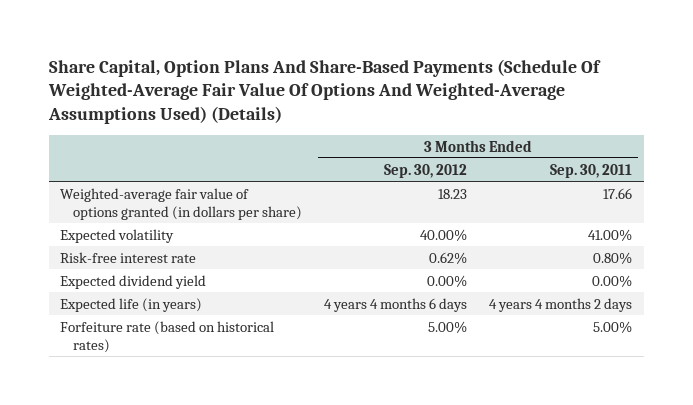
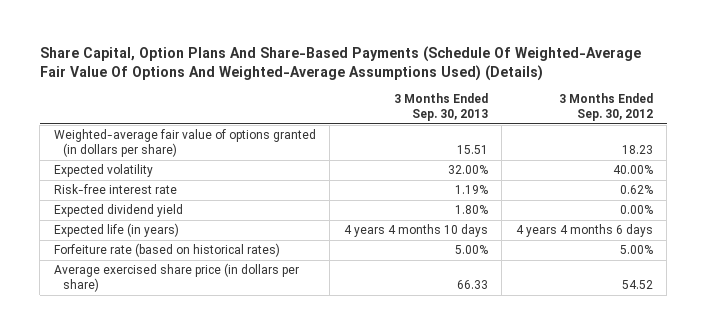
[550,163,633,178] Sep. 30, 2011 -> none
none -> [393,93,488,122] 3 Months Ended Sep. 30, 2013
none -> [53,263,299,293] Average exercised share price (in dollars per share)

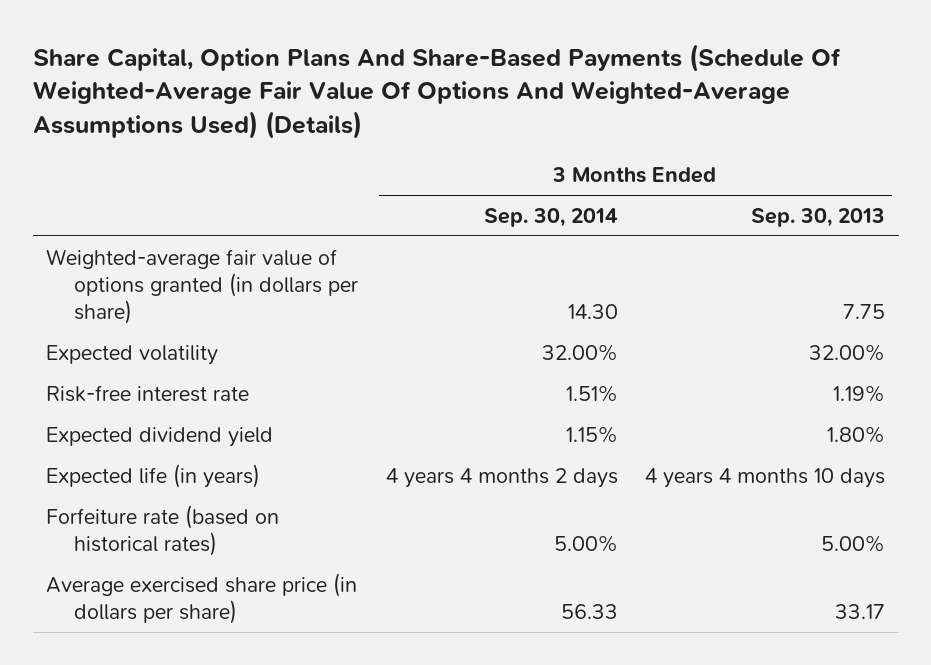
[558,93,653,122] 3 Months Ended Sep. 30, 2012 -> none
none -> [483,207,618,227] Sep. 30, 2014
[456,145,488,155] 15.51 -> [843,304,886,320] 7.75
[456,280,488,290] 66.33 -> [835,603,886,619] 33.17

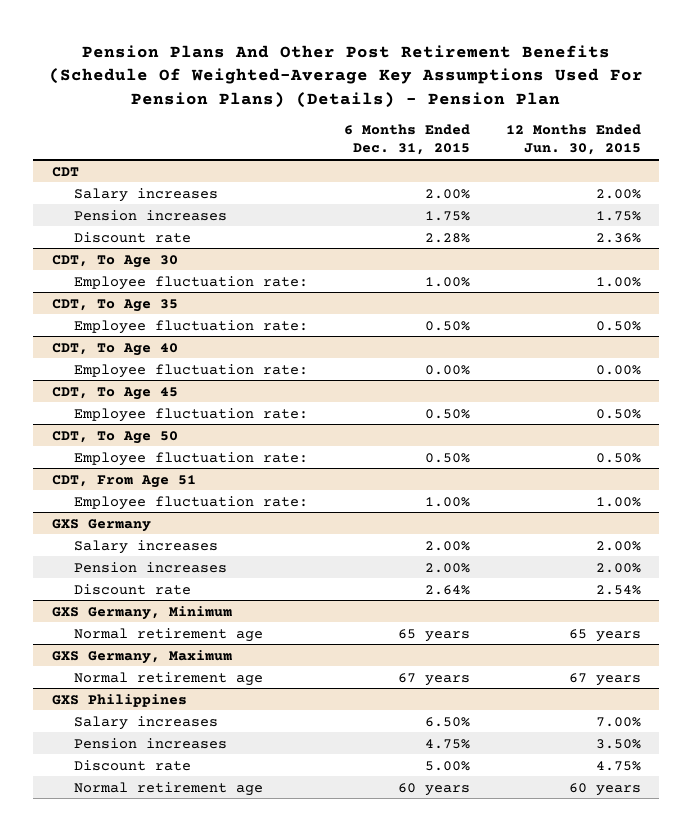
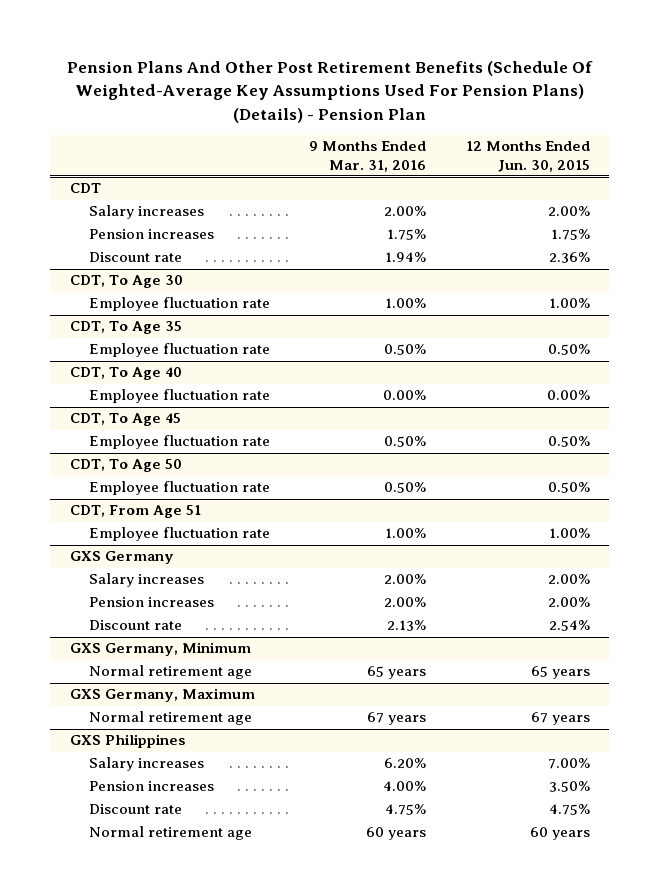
[343,124,470,156] 6 Months Ended Dec. 31, 2015 -> none
none -> [309,141,427,172] 9 Months Ended Mar. 31, 2016
[73,275,308,290] Employee fluctuation rate: -> [88,297,270,312] Employee fluctuation rate
[73,319,308,334] Employee fluctuation rate: -> [88,343,270,358] Employee fluctuation rate
[73,363,308,378] Employee fluctuation rate: -> [88,389,270,404] Employee fluctuation rate
[73,407,308,422] Employee fluctuation rate: -> [88,435,270,450] Employee fluctuation rate
[73,451,308,466] Employee fluctuation rate: -> [88,481,270,496] Employee fluctuation rate
[73,495,308,510] Employee fluctuation rate: -> [88,527,270,542] Employee fluctuation rate

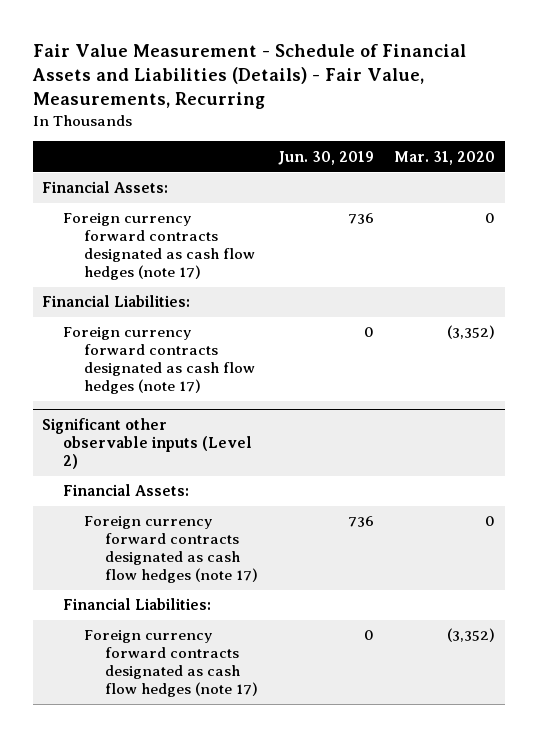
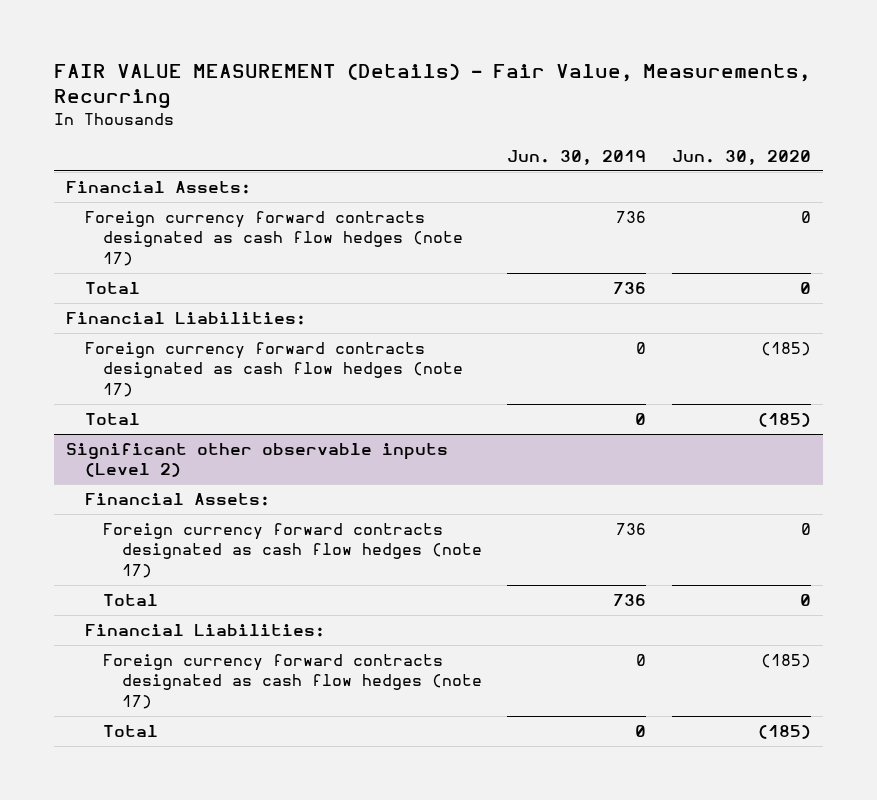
[31,43,466,109] Fair Value Measurement - Schedule of Financial Assets and Liabilities (Details) - Fair Value, Measurements, Recurring -> [53,63,810,109] FAIR VALUE MEASUREMENT (Details) - Fair Value, Measurements, Recurring
[393,150,495,165] Mar. 31, 2020 -> none
none -> [671,149,811,165] Jun. 30, 2020
none -> [84,282,140,295] Total
none -> [84,413,140,426] Total
none -> [103,594,159,607] Total
none -> [103,725,159,738] Total

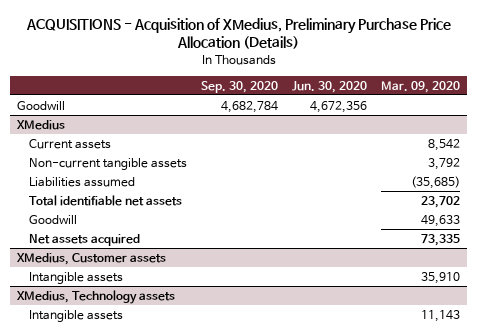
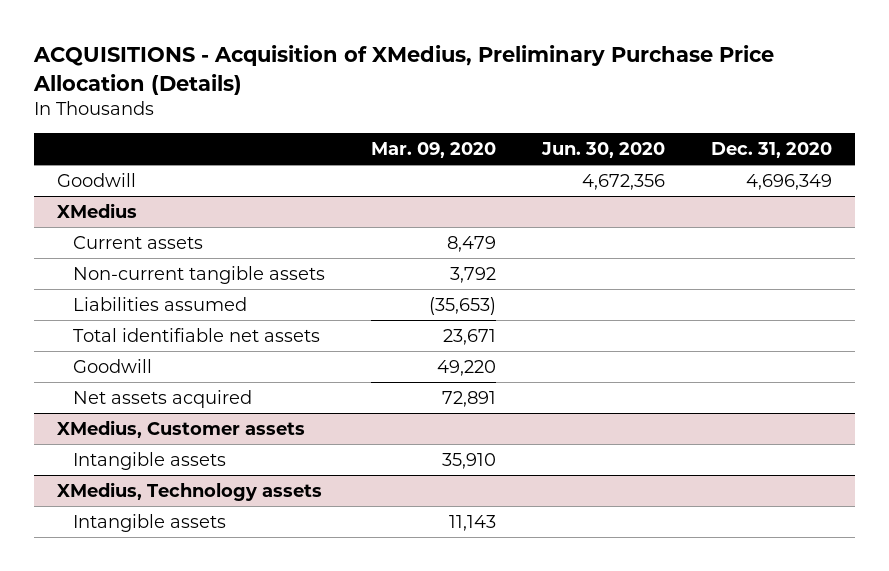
[201,80,279,93] Sep. 30, 2020 -> none
none -> [710,142,832,159] Dec. 31, 2020
[428,138,461,151] 8,542 -> [446,235,496,252] 8,479
[411,175,461,189] (35,685) -> [428,296,496,315] (35,653)
[421,195,461,208] 23,702 -> [442,328,496,345] 23,671
[421,214,461,227] 49,633 -> [436,359,496,376] 49,220
[421,233,461,246] 73,335 -> [441,390,496,407] 72,891

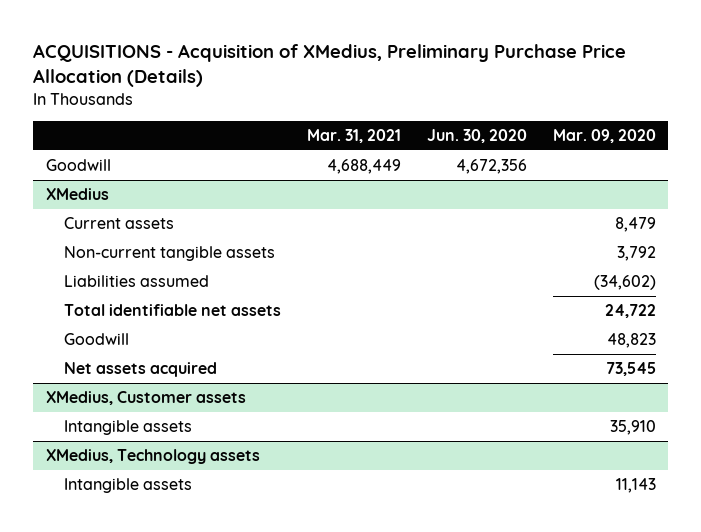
[710,142,832,159] Dec. 31, 2020 -> none
none -> [306,129,401,144] Mar. 31, 2021
[428,296,496,315] (35,653) -> [593,275,656,291] (34,602)
[442,328,496,345] 23,671 -> [604,304,656,319] 24,722
[436,359,496,376] 49,220 -> [606,333,656,349] 48,823
[441,390,496,407] 72,891 -> [605,362,656,377] 73,545

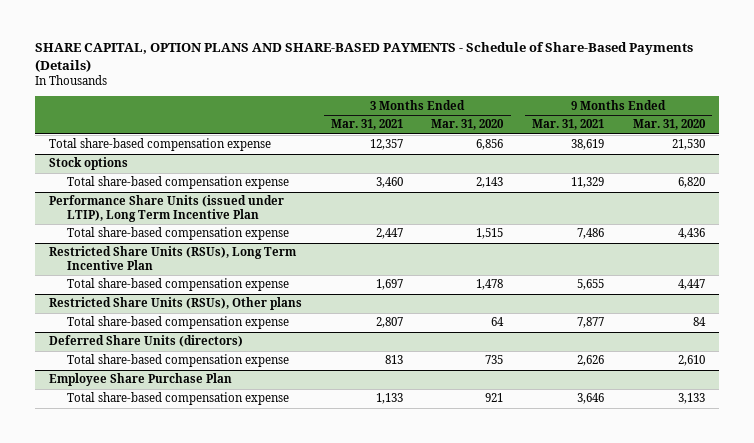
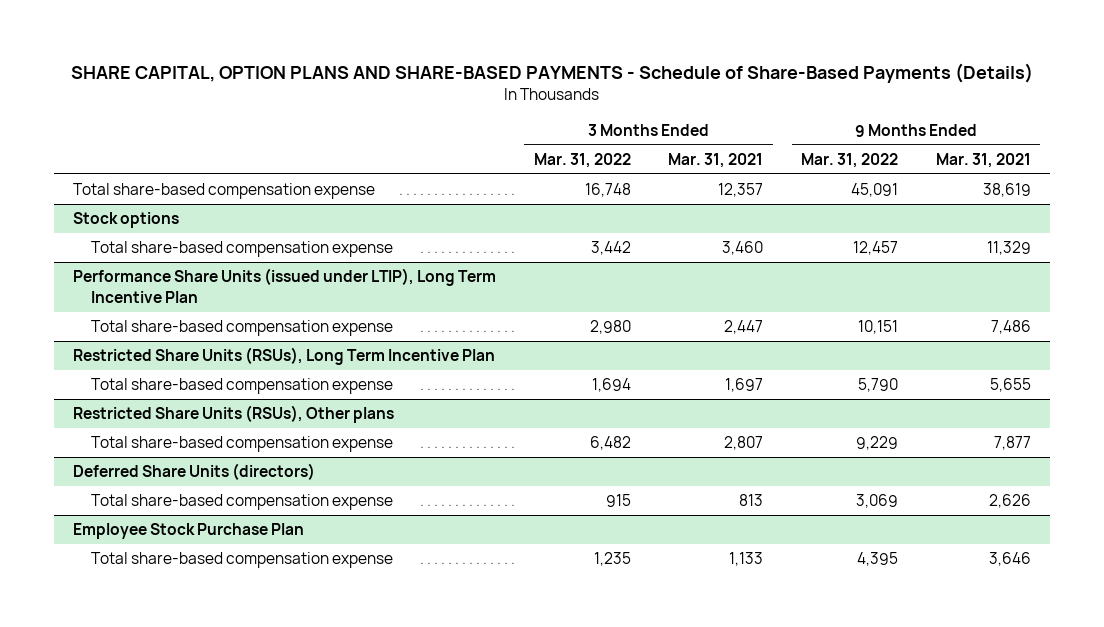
[431,119,505,131] Mar. 31, 2020 -> none
[632,119,706,131] Mar. 31, 2020 -> none
none -> [533,152,631,168] Mar. 31, 2022
none -> [801,152,899,168] Mar. 31, 2022
[49,373,233,387] Employee Share Purchase Plan -> [73,523,305,540] Employee Stock Purchase Plan

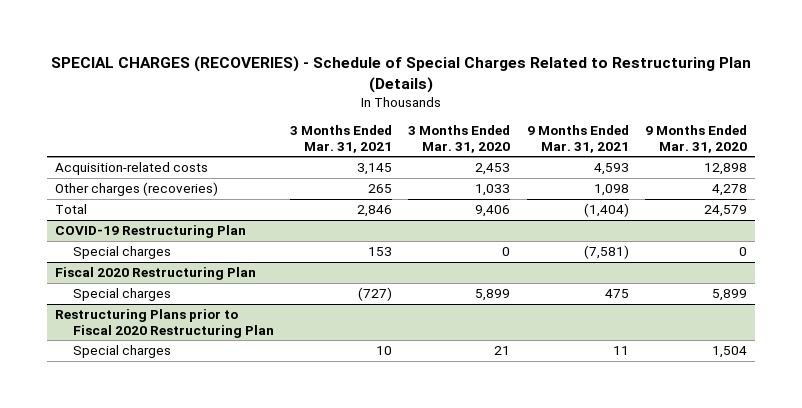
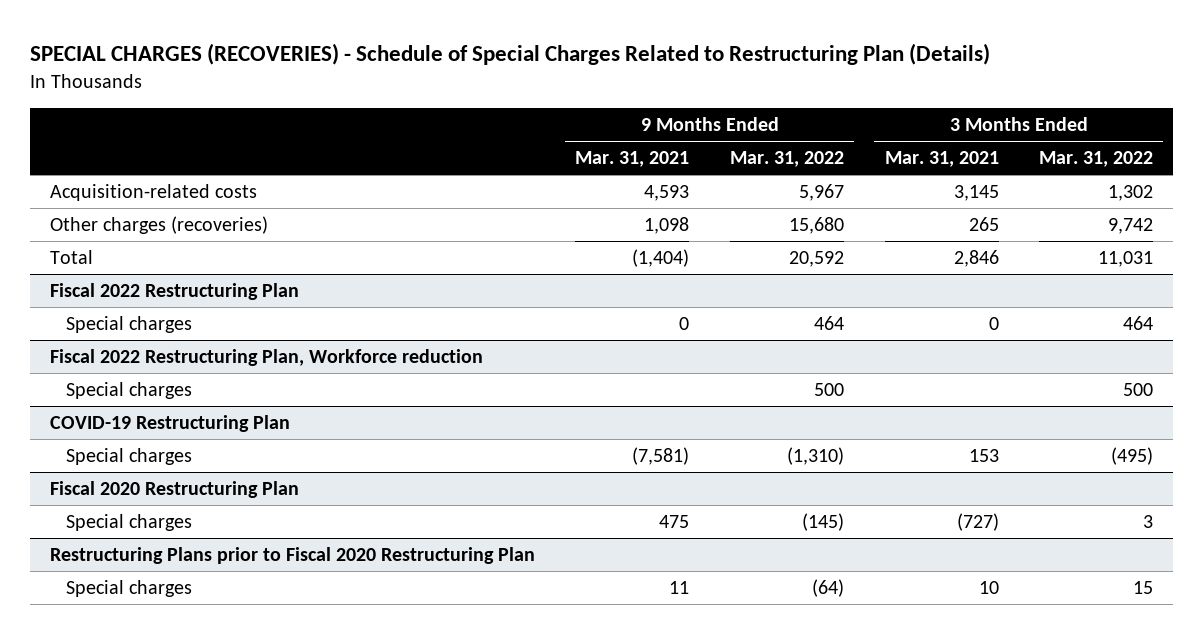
[408,125,511,153] 3 Months Ended Mar. 31, 2020 -> none
[644,125,747,153] 9 Months Ended Mar. 31, 2020 -> none
none -> [729,151,844,168] Mar. 31, 2022
none -> [1039,151,1154,168] Mar. 31, 2022
none -> [49,283,299,301] Fiscal 2022 Restructuring Plan
none -> [66,316,193,334] Special charges
none -> [49,349,483,367] Fiscal 2022 Restructuring Plan, Workforce reduction
none -> [66,382,193,400] Special charges

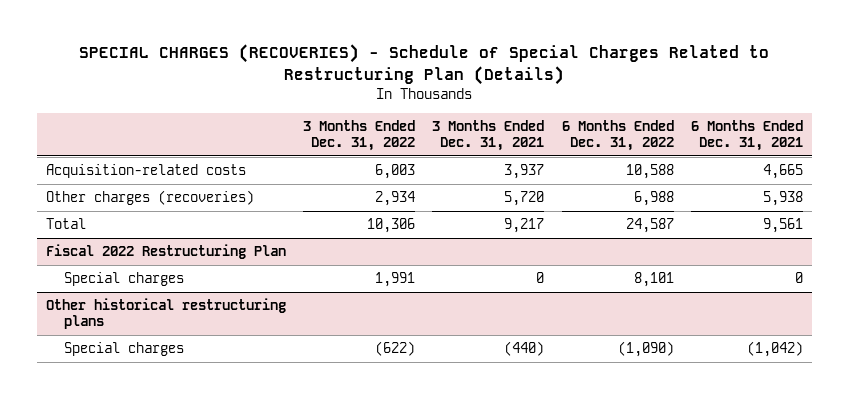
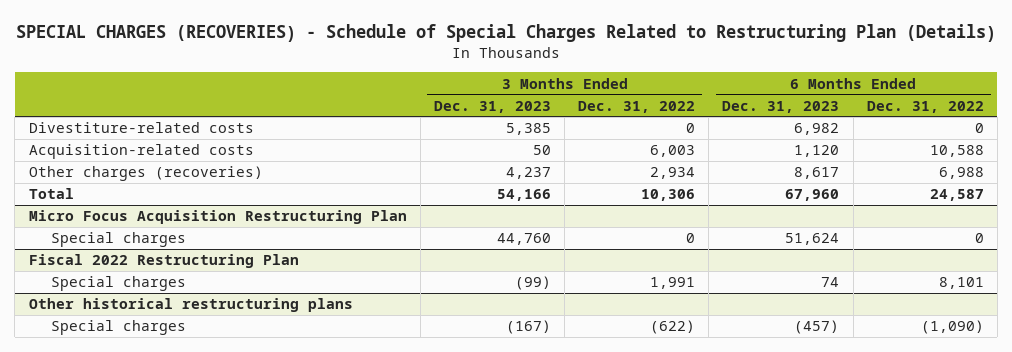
[432,120,545,152] 3 Months Ended Dec. 31, 2021 -> none
[691,120,804,152] 6 Months Ended Dec. 31, 2021 -> none
none -> [433,100,551,113] Dec. 31, 2023
none -> [722,100,840,113] Dec. 31, 2023
none -> [28,122,254,134] Divestiture-related costs
none -> [28,210,407,225] Micro Focus Acquisition Restructuring Plan
none -> [51,232,187,248] Special charges

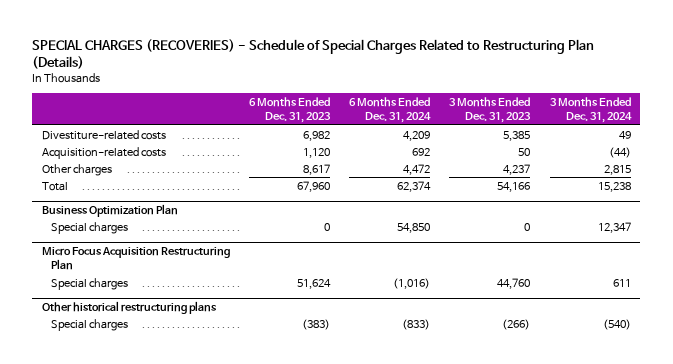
[578,100,696,113] Dec. 31, 2022 -> none
[866,100,984,113] Dec. 31, 2022 -> none
none -> [349,96,432,124] 6 Months Ended Dec. 31, 2024
none -> [549,96,632,124] 3 Months Ended Dec. 31, 2024
[28,166,263,182] Other charges (recoveries) -> [42,163,113,176] Other charges
none -> [42,203,179,217] Business Optimization Plan
none -> [50,221,128,234] Special charges
[28,254,299,269] Fiscal 2022 Restructuring Plan -> none
[51,276,187,292] Special charges -> none
[505,320,551,335] (167) -> [502,318,531,330] (266)
[794,320,840,335] (457) -> [302,318,331,330] (383)

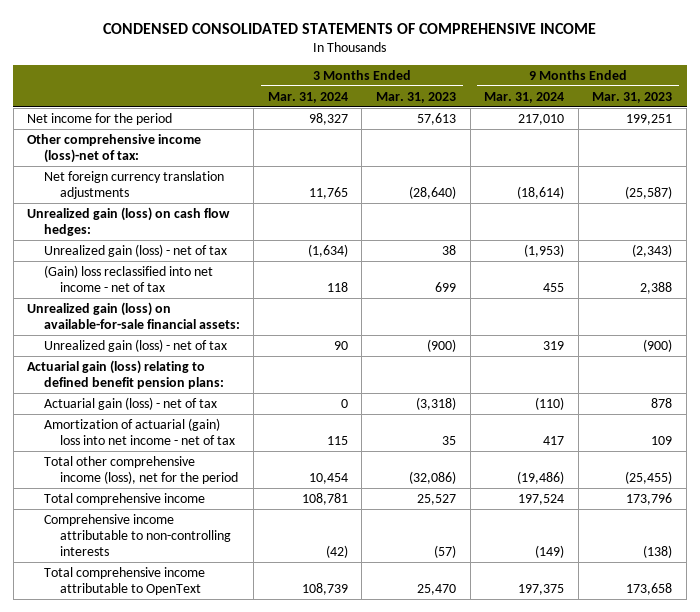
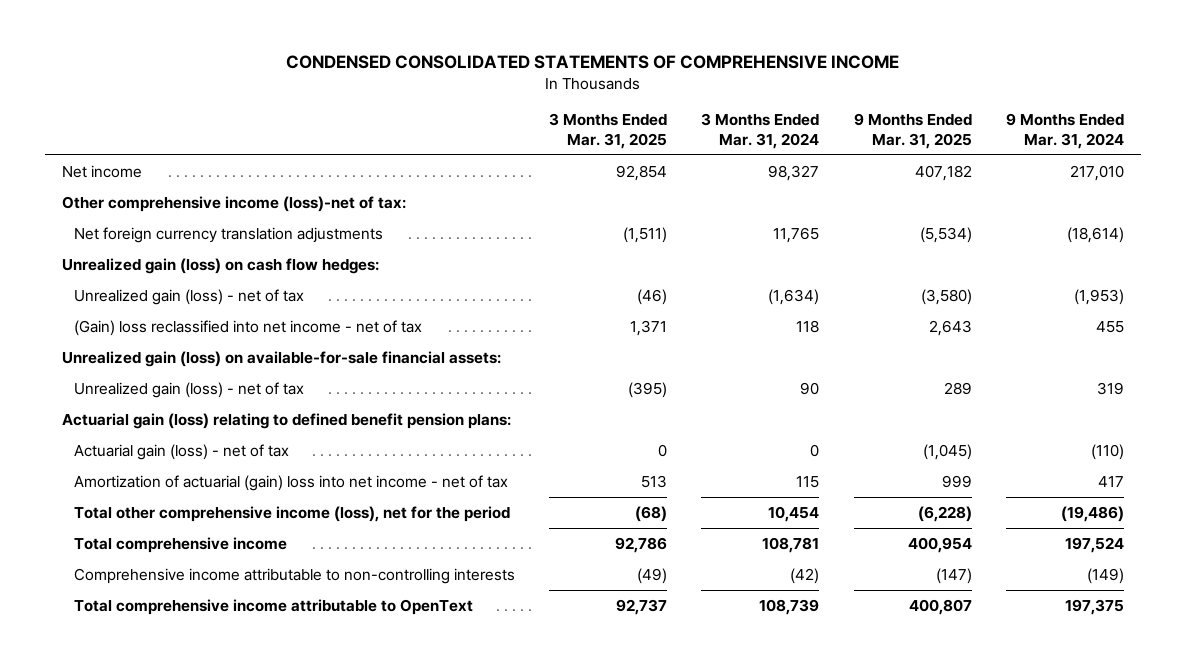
[375,91,456,103] Mar. 31, 2023 -> none
[592,91,673,103] Mar. 31, 2023 -> none
none -> [549,113,668,149] 3 Months Ended Mar. 31, 2025
none -> [853,113,972,149] 9 Months Ended Mar. 31, 2025
[27,112,173,125] Net income for the period -> [61,165,142,179] Net income

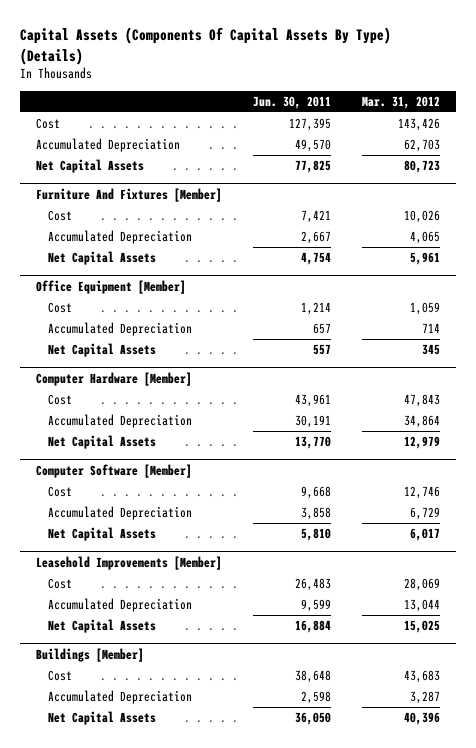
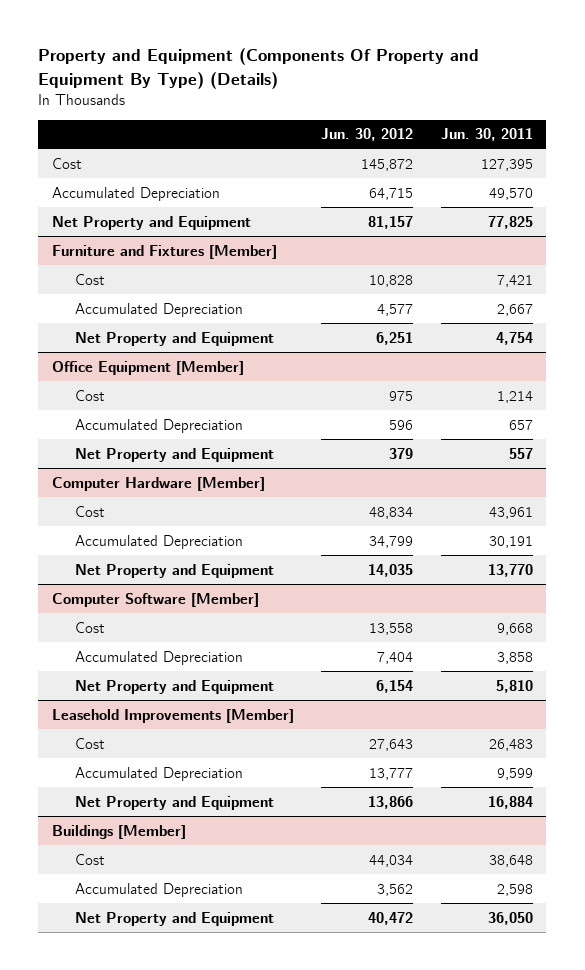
[20,27,392,65] Capital Assets (Components Of Capital Assets By Type) (Details) -> [38,48,480,89] Property and Equipment (Components Of Property and Equipment By Type) (Details)
[362,95,441,109] Mar. 31, 2012 -> none
none -> [321,128,414,142] Jun. 30, 2012
[36,159,145,174] Net Capital Assets -> [51,215,251,230] Net Property and Equipment
[36,187,223,202] Furniture And Fixtures [Member] -> [51,244,277,259] Furniture and Fixtures [Member]
[47,251,156,266] Net Capital Assets -> [75,331,275,346] Net Property and Equipment
[47,343,156,358] Net Capital Assets -> [75,447,275,462] Net Property and Equipment
[47,435,156,450] Net Capital Assets -> [75,563,275,578] Net Property and Equipment
[47,527,156,542] Net Capital Assets -> [75,679,275,694] Net Property and Equipment
[47,619,156,634] Net Capital Assets -> [75,795,275,810] Net Property and Equipment
[47,711,156,726] Net Capital Assets -> [75,911,275,926] Net Property and Equipment

